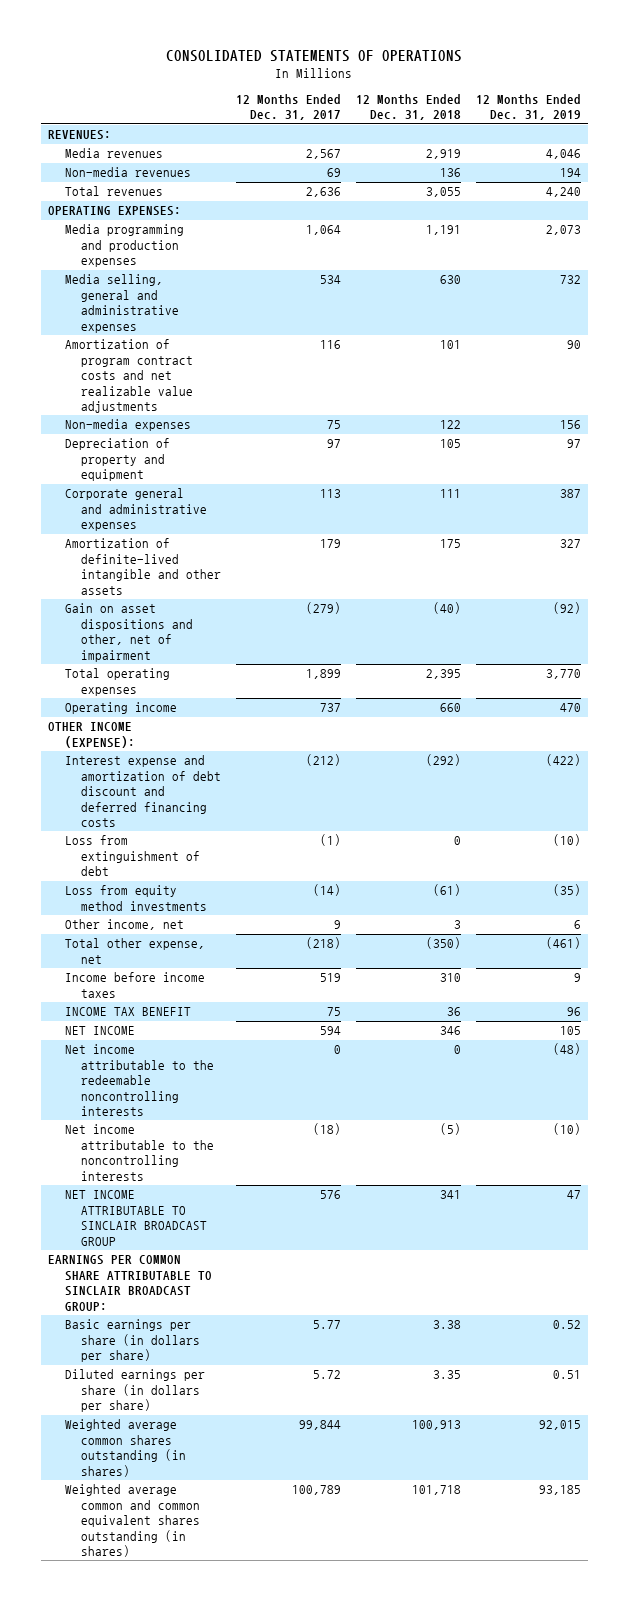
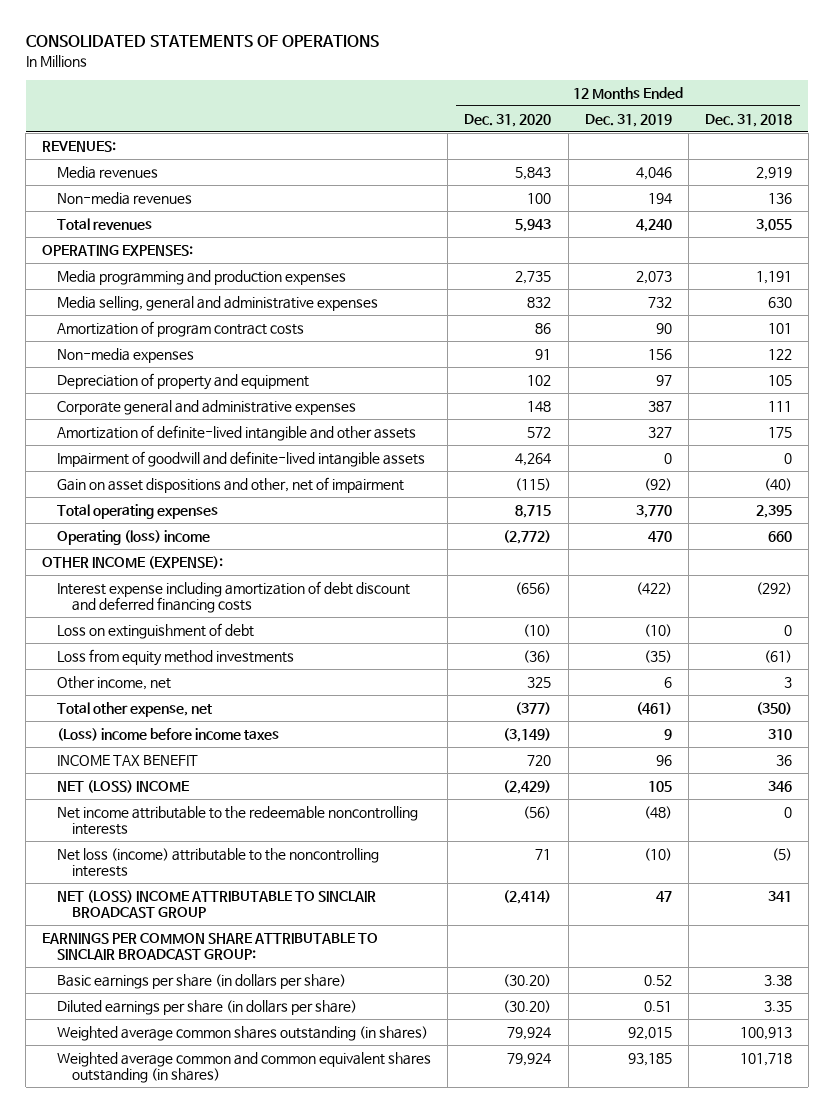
[235,94,341,121] 12 Months Ended Dec. 31, 2017 -> none
none -> [464,113,552,127] Dec. 31, 2020
[64,339,194,413] Amortization of program contract costs and net realizable value adjustments -> [57,320,305,337] Amortization of program contract costs
none -> [57,450,426,467] Impairment of goodwill and definite-lived intangible assets
[64,702,177,715] Operating income -> [57,529,211,545] Operating (loss) income
[64,755,222,827] Interest expense and amortization of debt discount and deferred financing costs -> [57,580,411,614] Interest expense including amortization of debt discount and deferred financing costs
[64,835,201,877] Loss from extinguishment of debt -> [57,622,255,639] Loss on extinguishment of debt
[64,972,205,998] Income before income taxes -> [57,727,280,741] (Loss) income before income taxes
[64,1026,135,1036] NET INCOME -> [57,779,190,793] NET (LOSS) INCOME
[64,1124,215,1181] Net income attributable to the noncontrolling interests -> [57,847,380,878] Net loss (income) attributable to the noncontrolling interests
[64,1190,208,1246] NET INCOME ATTRIBUTABLE TO SINCLAIR BROADCAST GROUP -> [57,889,377,919] NET (LOSS) INCOME ATTRIBUTABLE TO SINCLAIR BROADCAST GROUP

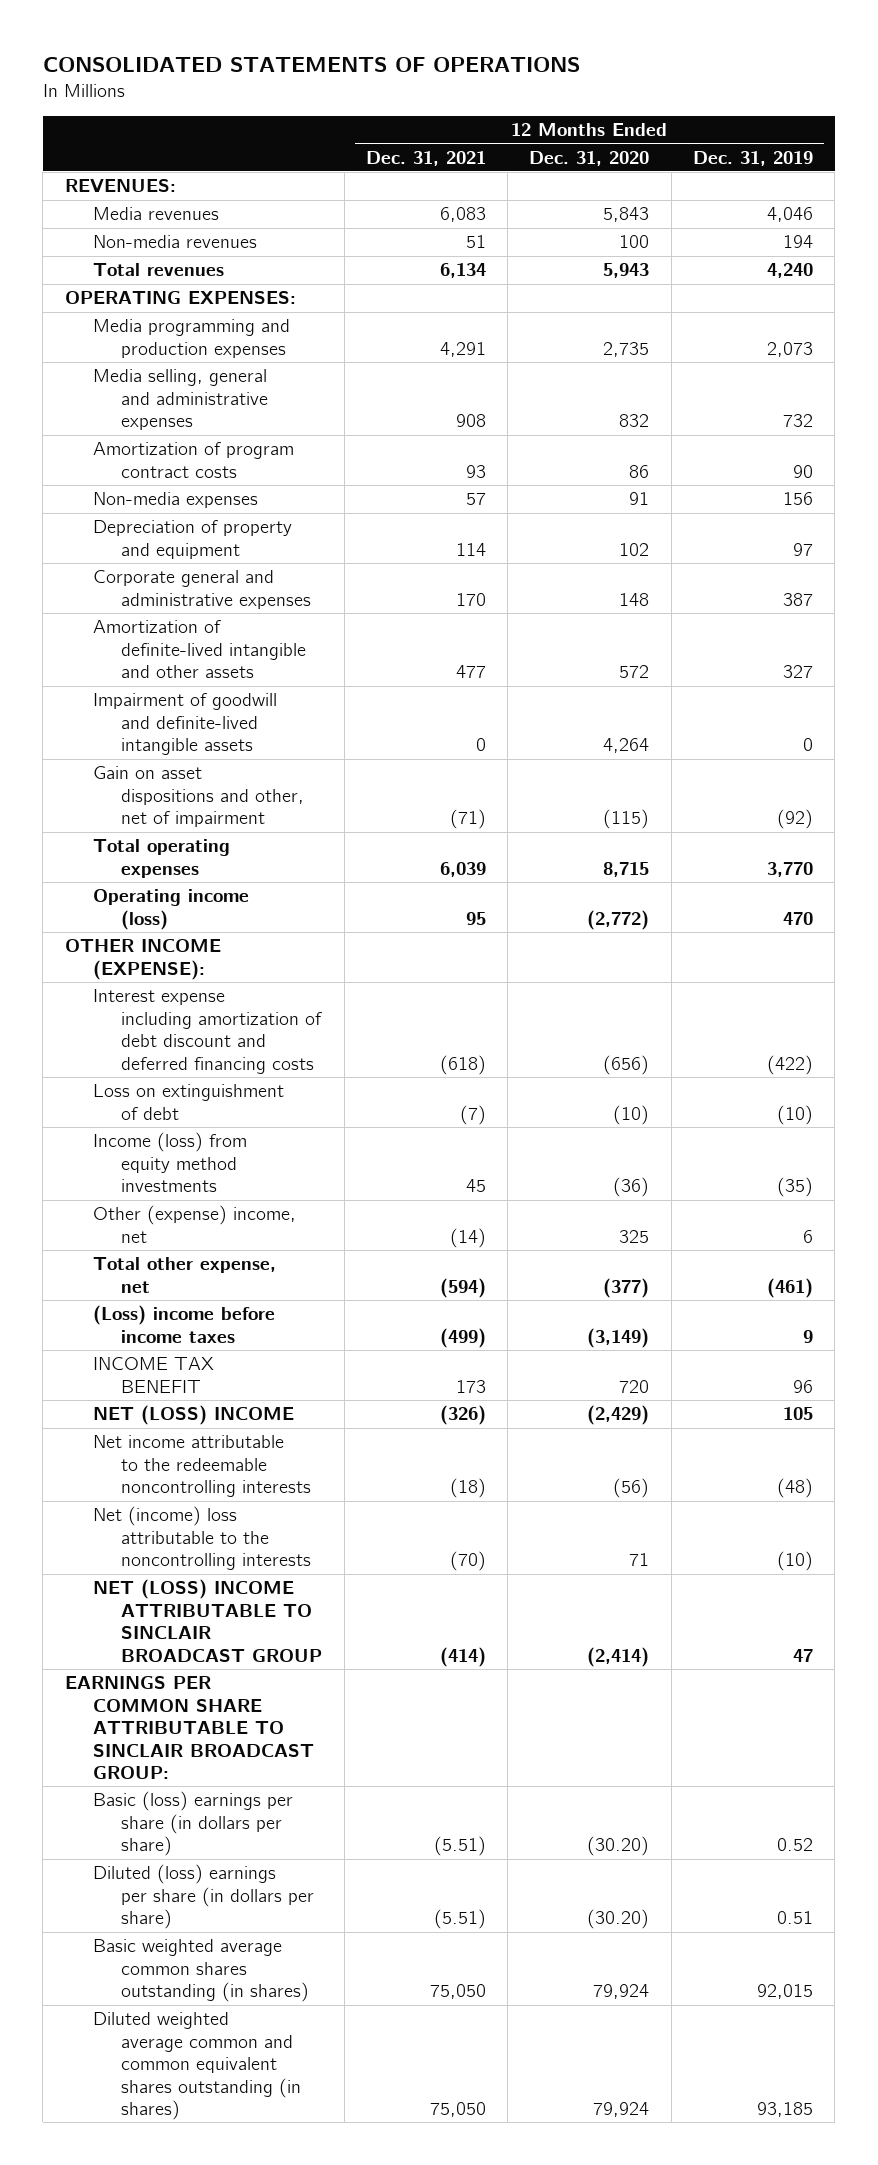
[704,113,792,127] Dec. 31, 2018 -> none
none -> [365,150,486,166] Dec. 31, 2021
[57,529,211,545] Operating (loss) income -> [93,889,250,930] Operating income (loss)
[57,648,295,666] Loss from equity method investments -> [93,1132,248,1193] Income (loss) from equity method investments
[57,675,172,690] Other income, net -> [93,1205,297,1243] Other (expense) income, net
[57,847,380,878] Net loss (income) attributable to the noncontrolling interests -> [93,1506,312,1571] Net (income) loss attributable to the noncontrolling interests
[57,973,347,989] Basic earnings per share (in dollars per share) -> [93,1791,294,1857] Basic (loss) earnings per share (in dollars per share)
[57,999,358,1015] Diluted earnings per share (in dollars per share) -> [93,1864,315,1930] Diluted (loss) earnings per share (in dollars per share)
[57,1025,429,1041] Weighted average common shares outstanding (in shares) -> [93,1939,310,2003] Basic weighted average common shares outstanding (in shares)
[57,1051,432,1084] Weighted average common and common equivalent shares outstanding (in shares) -> [93,2012,302,2121] Diluted weighted average common and common equivalent shares outstanding (in shares)

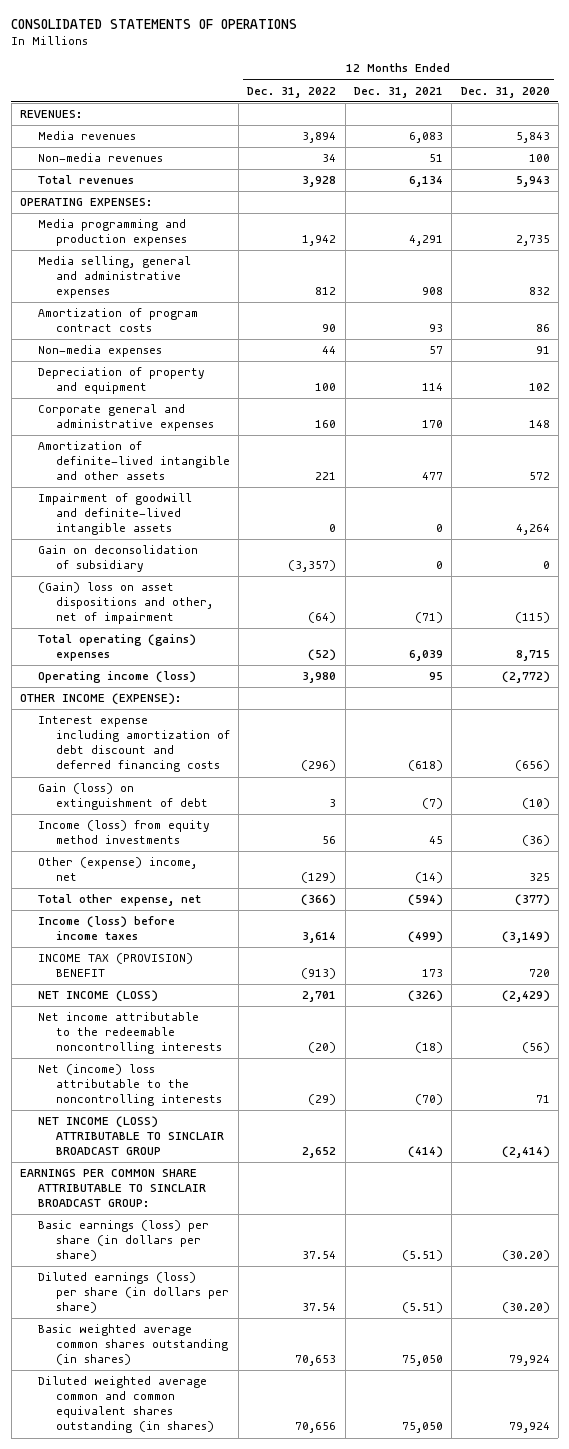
[693,150,814,166] Dec. 31, 2019 -> none
none -> [247,86,337,98] Dec. 31, 2022
none -> [37,545,198,573] Gain on deconsolidation of subsidiary
[93,766,305,828] Gain on asset dispositions and other, net of impairment -> [37,582,213,625] (Gain) loss on asset dispositions and other, net of impairment
[93,839,231,878] Total operating expenses -> [37,634,196,662] Total operating (gains) expenses
[93,1084,285,1120] Loss on extinguishment of debt -> [37,783,208,811] Gain (loss) on extinguishment of debt
[93,1305,276,1343] (Loss) income before income taxes -> [37,916,175,941] Income (loss) before income taxes
[93,1357,215,1393] INCOME TAX BENEFIT -> [37,953,193,978] INCOME TAX (PROVISION) BENEFIT
[93,1405,295,1426] NET (LOSS) INCOME -> [37,990,158,1003] NET INCOME (LOSS)
[93,1579,323,1662] NET (LOSS) INCOME ATTRIBUTABLE TO SINCLAIR BROADCAST GROUP -> [37,1116,224,1156] NET INCOME (LOSS) ATTRIBUTABLE TO SINCLAIR BROADCAST GROUP
[93,1791,294,1857] Basic (loss) earnings per share (in dollars per share) -> [37,1220,209,1262] Basic earnings (loss) per share (in dollars per share)
[93,1864,315,1930] Diluted (loss) earnings per share (in dollars per share) -> [37,1272,229,1314] Diluted earnings (loss) per share (in dollars per share)

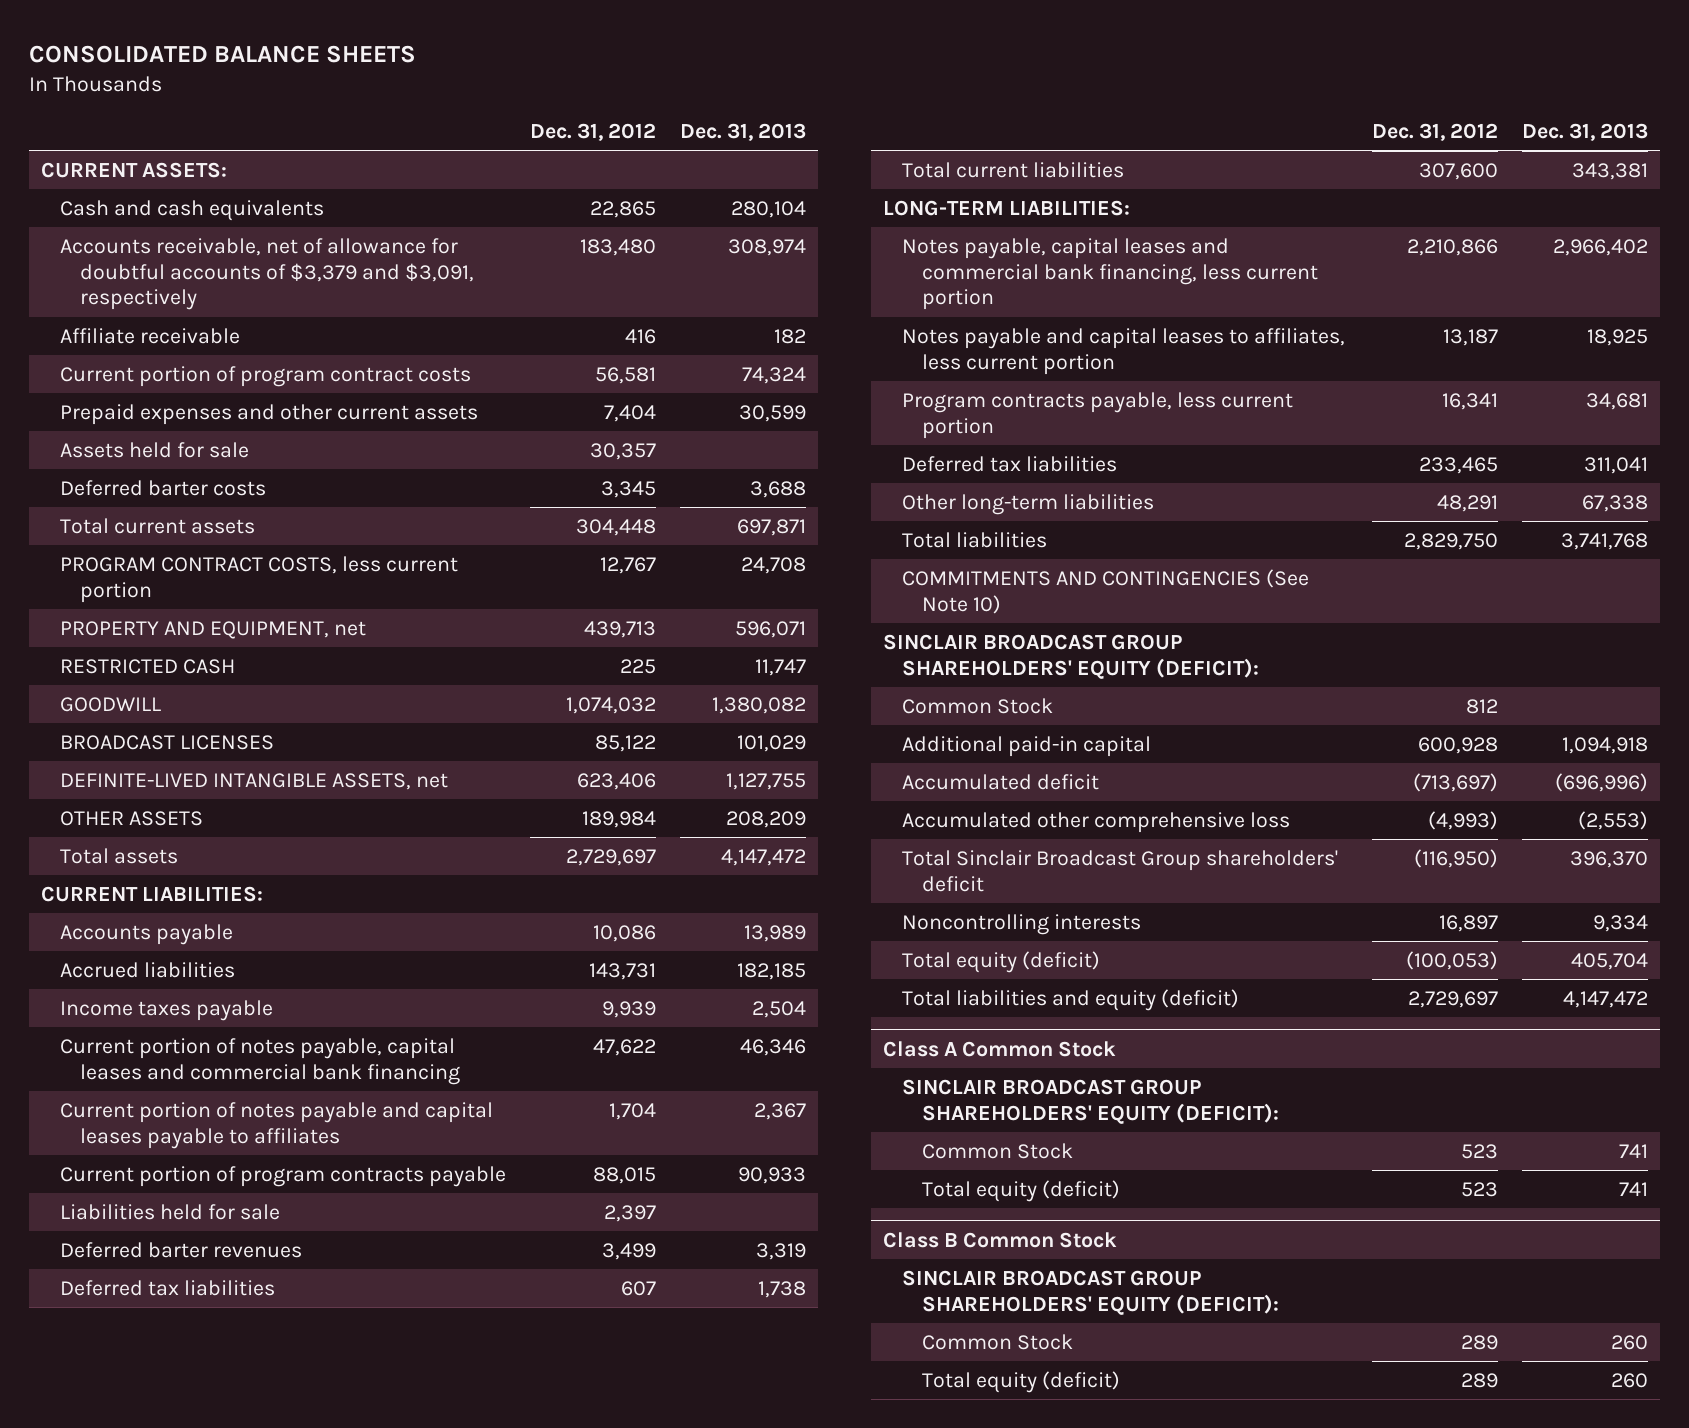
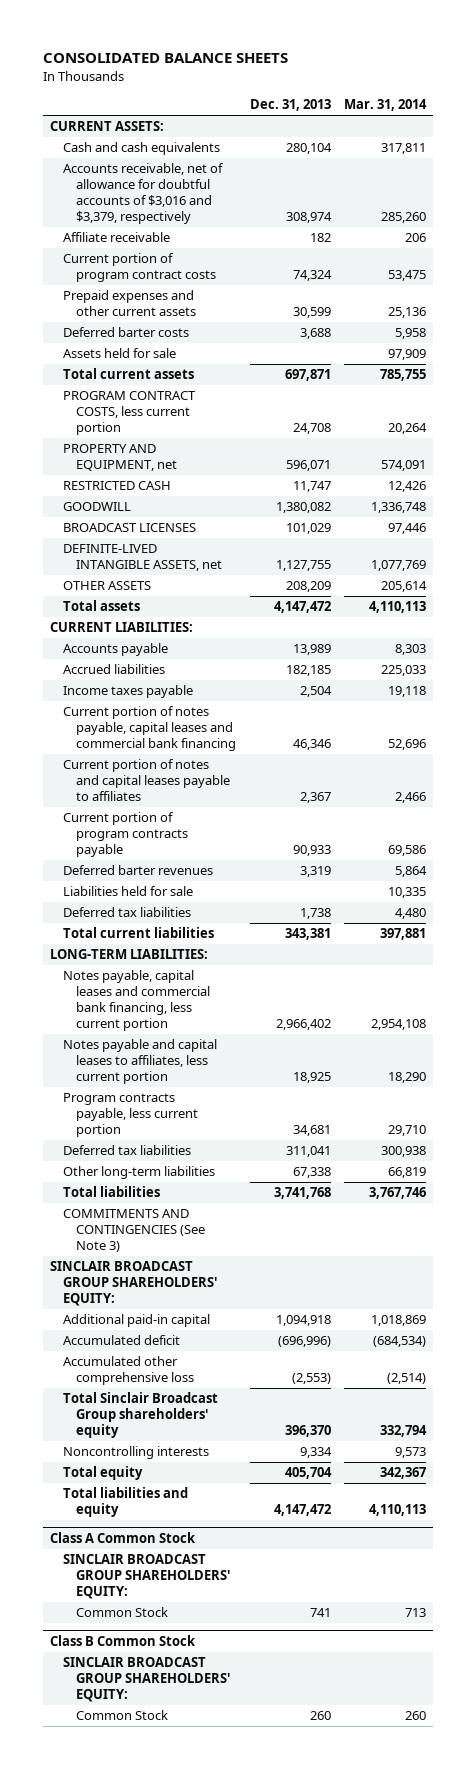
[530,122,657,141] Dec. 31, 2012 -> none
none -> [344,99,428,112] Mar. 31, 2014
[60,237,474,311] Accounts receivable, net of allowance for doubtful accounts of $3,379 and $3,091, respectively -> [63,163,225,225] Accounts receivable, net of allowance for doubtful accounts of $3,016 and $3,379, respectively
[60,441,250,458] Assets held for sale -> [63,348,177,359] Assets held for sale
[60,1101,494,1149] Current portion of notes payable and capital leases payable to affiliates -> [63,759,231,802] Current portion of notes and capital leases payable to affiliates
[60,1203,281,1220] Liabilities held for sale -> [63,886,194,897] Liabilities held for sale
[902,697,1054,714] Common Stock -> none
[902,568,1310,614] COMMITMENTS AND CONTINGENCIES (See Note 10) -> [63,1209,206,1253] COMMITMENTS AND CONTINGENCIES (See Note 3)
[882,633,1260,679] SINCLAIR BROADCAST GROUP SHAREHOLDERS' EQUITY (DEFICIT): -> [49,1261,218,1307] SINCLAIR BROADCAST GROUP SHAREHOLDERS' EQUITY:
[902,849,1339,892] Total Sinclair Broadcast Group shareholders' deficit -> [63,1392,219,1439] Total Sinclair Broadcast Group shareholders' equity
[902,950,1101,973] Total equity (deficit) -> [63,1466,144,1481] Total equity
[902,988,1240,1011] Total liabilities and equity (deficit) -> [63,1487,189,1518] Total liabilities and equity
[902,1078,1280,1124] SINCLAIR BROADCAST GROUP SHAREHOLDERS' EQUITY (DEFICIT): -> [63,1554,231,1600] SINCLAIR BROADCAST GROUP SHAREHOLDERS' EQUITY:
[922,1179,1121,1202] Total equity (deficit) -> none
[902,1269,1280,1315] SINCLAIR BROADCAST GROUP SHAREHOLDERS' EQUITY (DEFICIT): -> [63,1657,231,1703] SINCLAIR BROADCAST GROUP SHAREHOLDERS' EQUITY:
[922,1370,1121,1393] Total equity (deficit) -> none

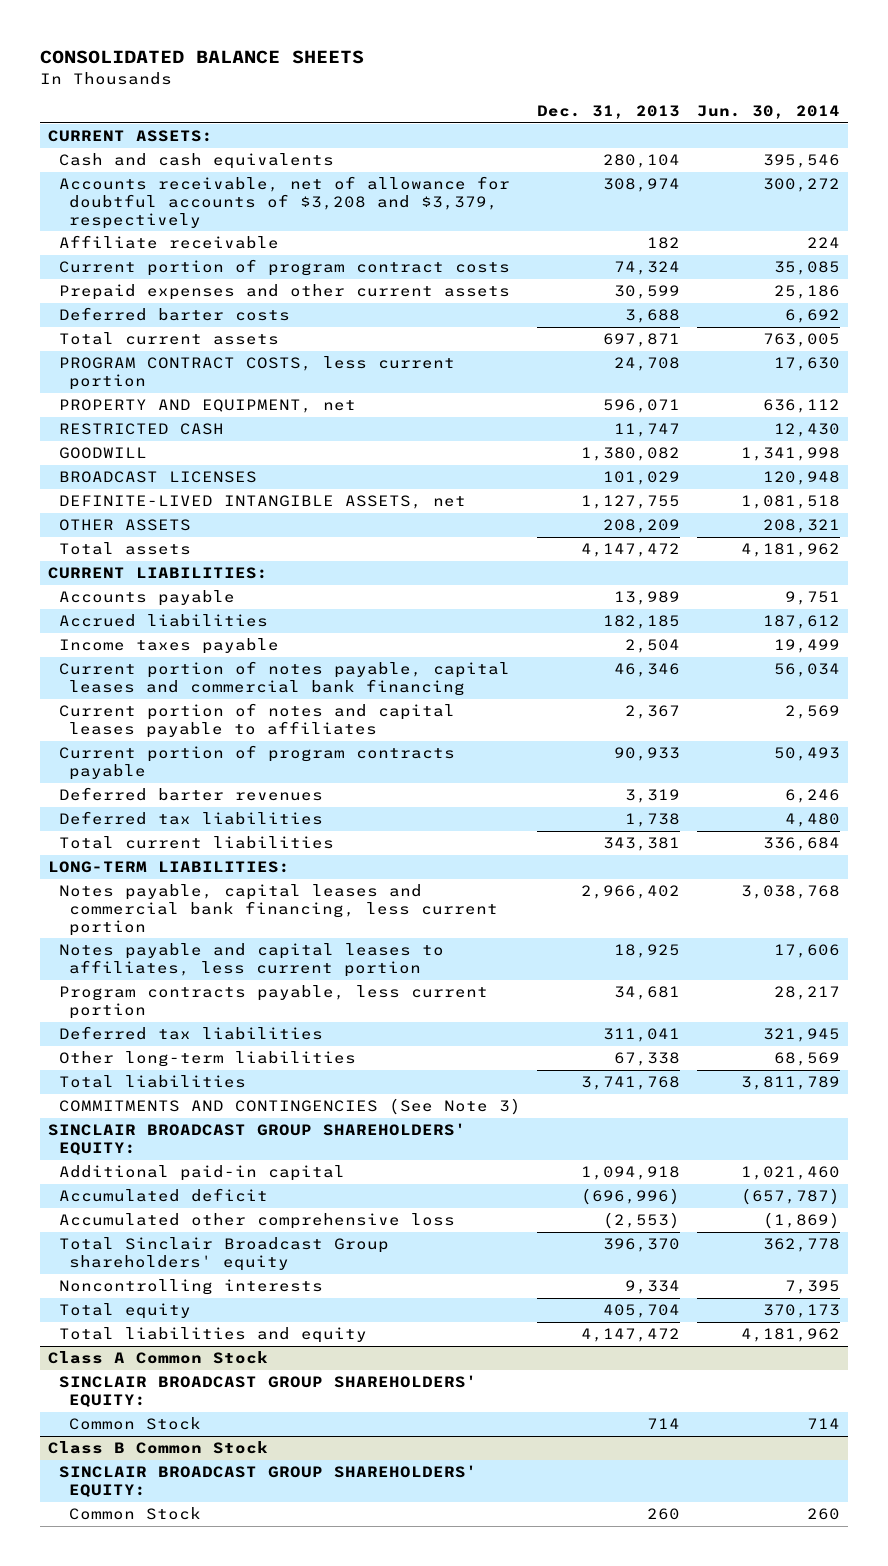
[344,99,428,112] Mar. 31, 2014 -> none
none -> [696,105,840,120] Jun. 30, 2014
[63,163,225,225] Accounts receivable, net of allowance for doubtful accounts of $3,016 and $3,379, respectively -> [58,176,510,229] Accounts receivable, net of allowance for doubtful accounts of $3,208 and $3,379, respectively
[63,348,177,359] Assets held for sale -> none
[63,886,194,897] Liabilities held for sale -> none
[309,1608,331,1618] 741 -> [647,1418,681,1430] 714

